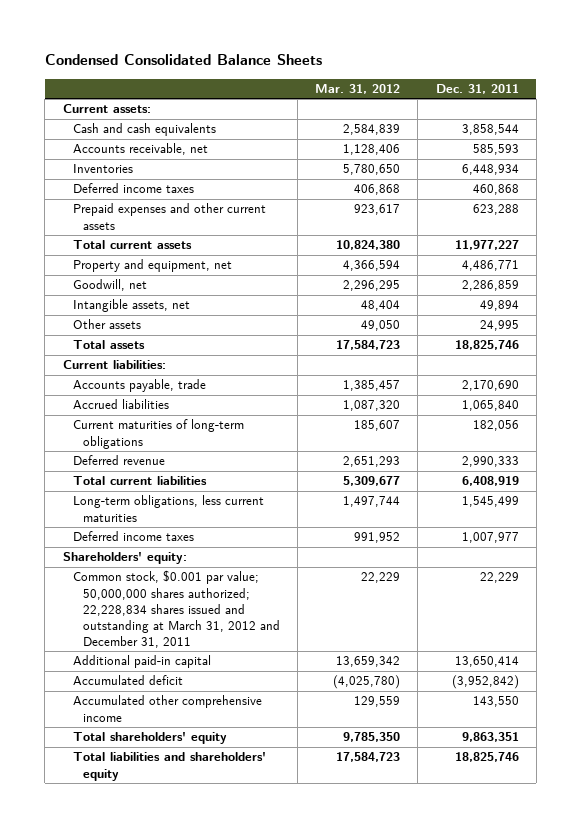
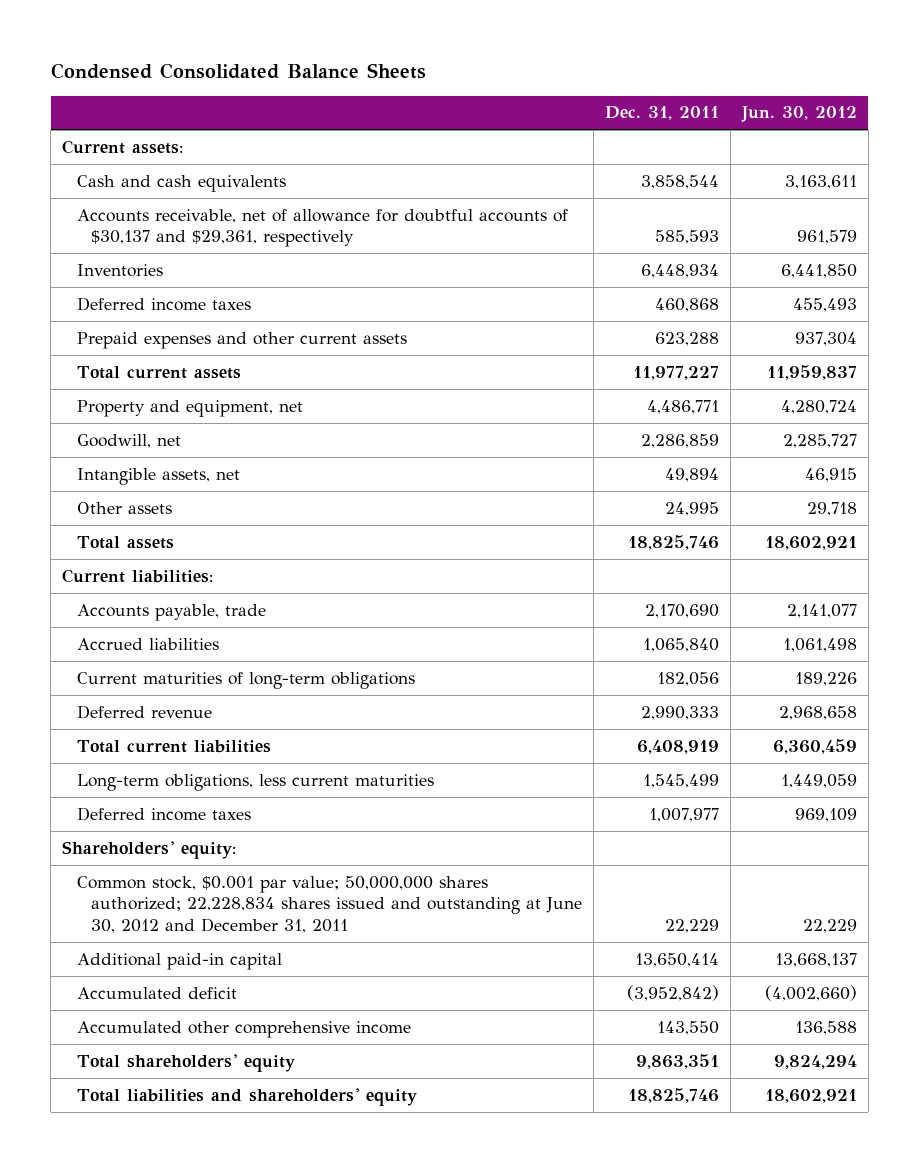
[315,83,401,94] Mar. 31, 2012 -> none
none -> [740,106,857,123] Jun. 30, 2012
[72,143,208,156] Accounts receivable, net -> [76,208,568,248] Accounts receivable, net of allowance for doubtful accounts of $30,137 and $29,361, respectively
[72,570,280,649] Common stock, $0.001 par value; 50,000,000 shares authorized; 22,228,834 shares issued and outstanding at March 31, 2012 and December 31, 2011 -> [76,875,583,933] Common stock, $0.001 par value; 50,000,000 shares authorized; 22,228,834 shares issued and outstanding at June 30, 2012 and December 31, 2011

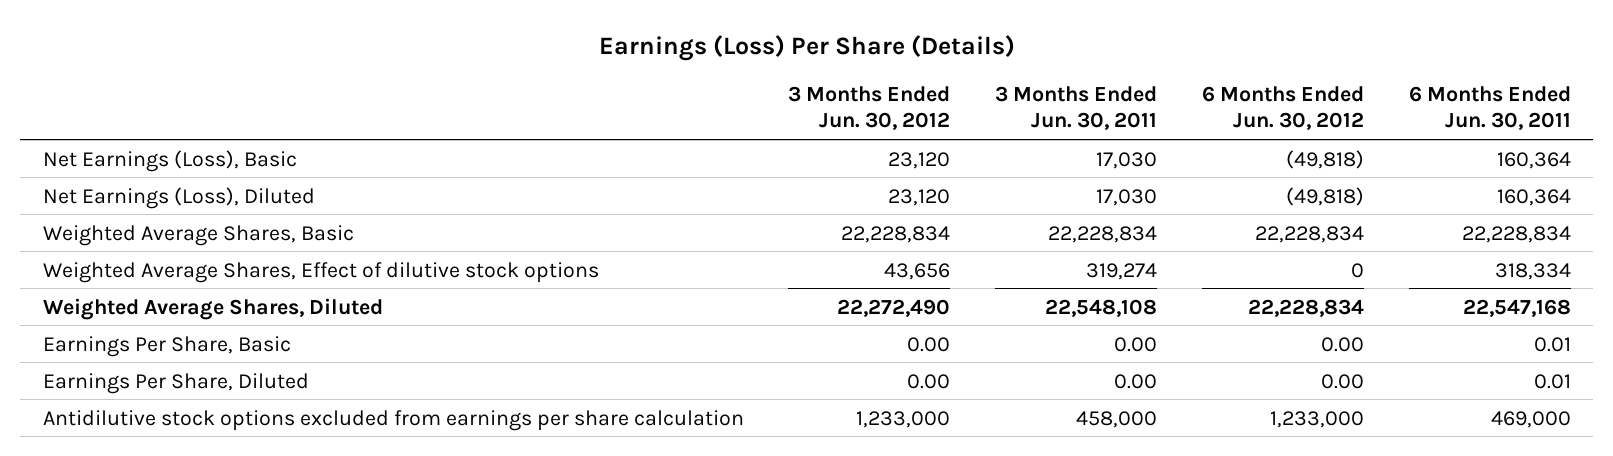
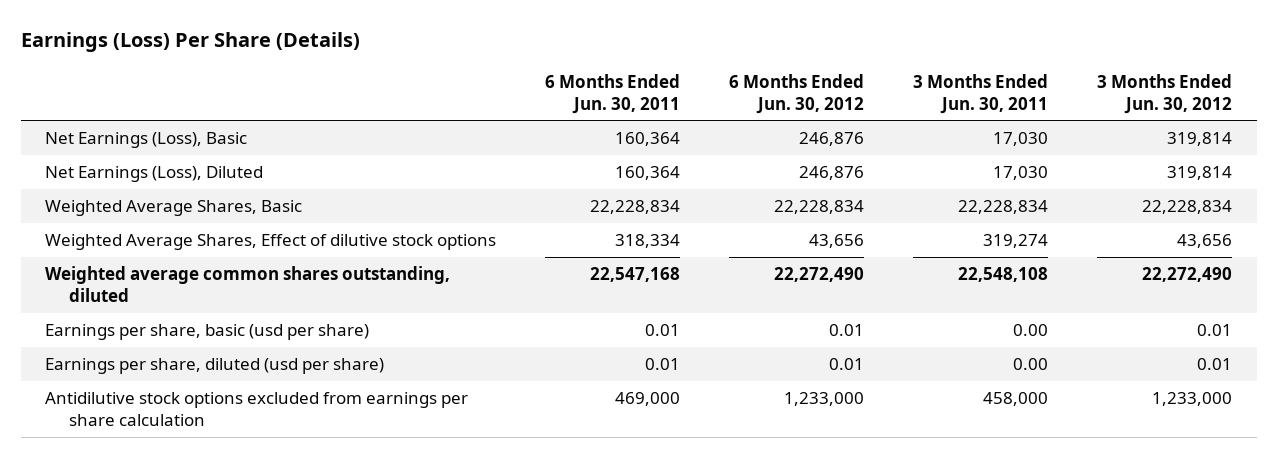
[888,151,951,169] 23,120 -> [1167,132,1233,147] 319,814
[1286,149,1365,169] (49,818) -> [799,132,865,147] 246,876
[888,188,951,206] 23,120 -> [1167,166,1233,181] 319,814
[1286,186,1365,206] (49,818) -> [799,166,865,181] 246,876
[1351,262,1365,278] 0 -> [809,234,865,249] 43,656
[42,297,383,320] Weighted Average Shares, Diluted -> [45,266,451,303] Weighted average common shares outstanding, diluted
[1248,298,1365,317] 22,228,834 -> [774,267,865,283] 22,272,490
[42,335,291,357] Earnings Per Share, Basic -> [45,324,370,341] Earnings per share, basic (usd per share)
[907,336,951,352] 0.00 -> [1197,324,1233,337] 0.01
[1321,336,1365,352] 0.00 -> [829,324,865,337] 0.01
[42,372,309,394] Earnings Per Share, Diluted -> [45,358,385,375] Earnings per share, diluted (usd per share)
[907,373,951,389] 0.00 -> [1197,358,1233,371] 0.01
[1321,373,1365,389] 0.00 -> [829,358,865,371] 0.01

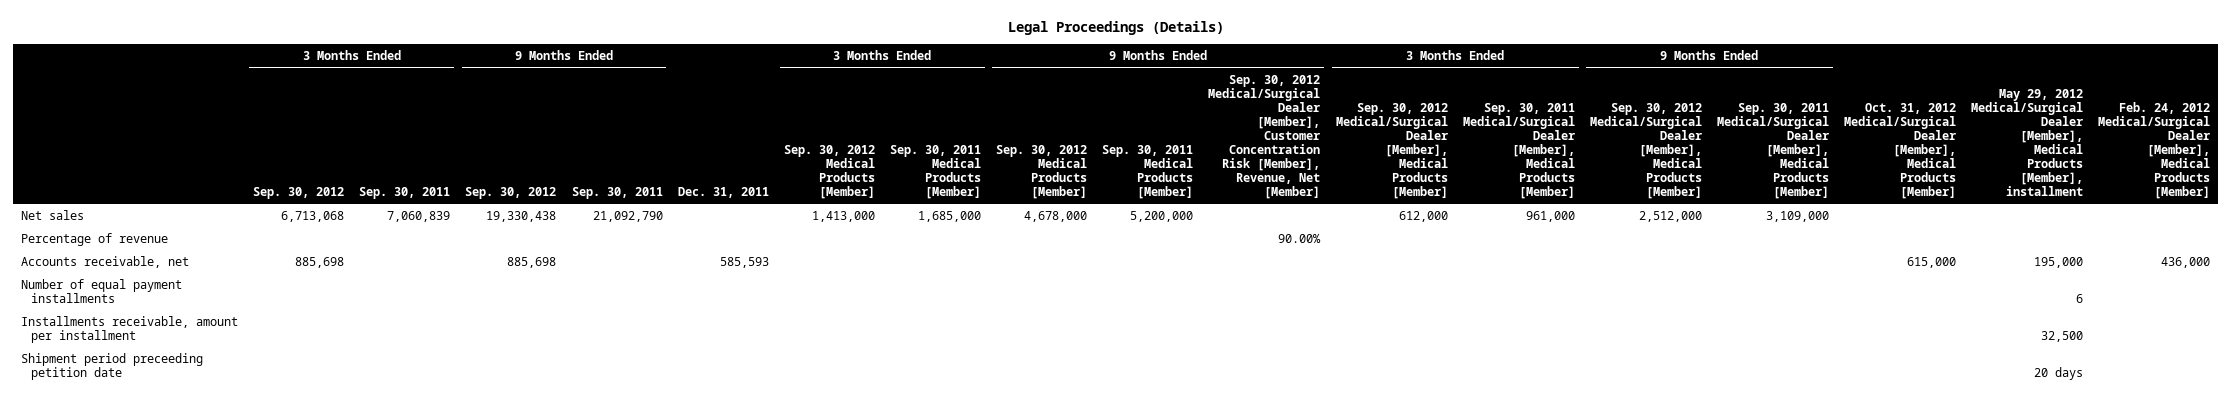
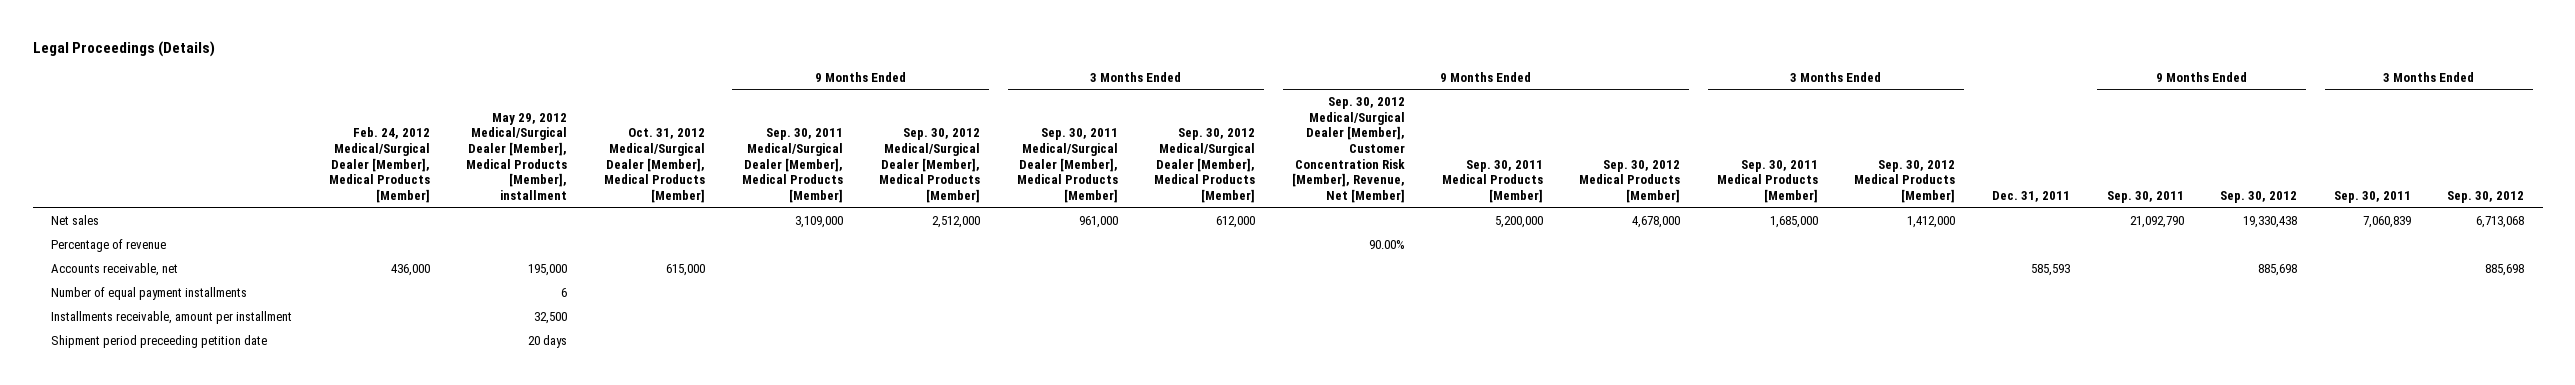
[811,211,875,223] 1,413,000 -> [1907,215,1956,228] 1,412,000

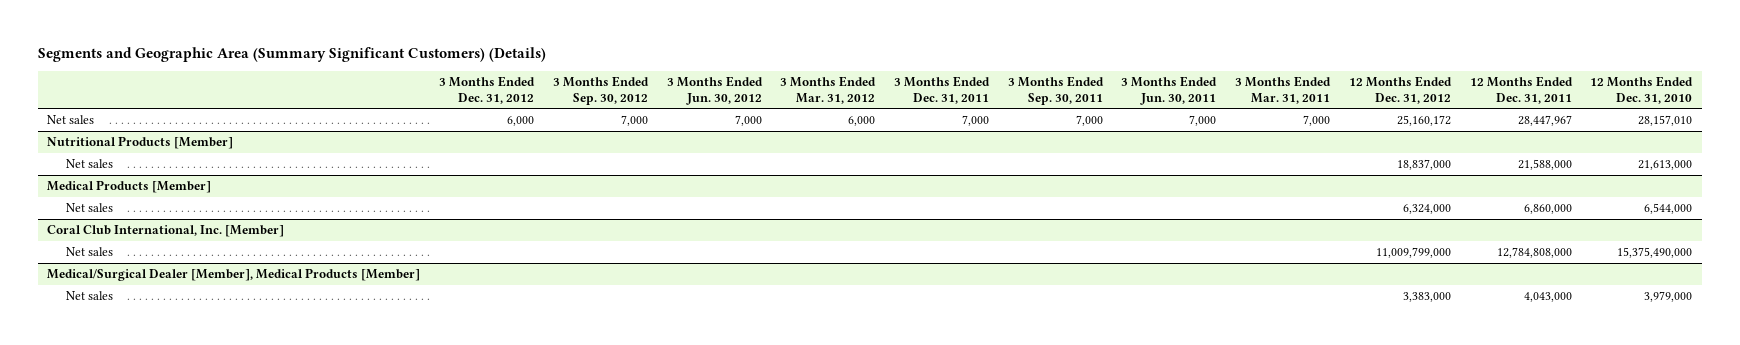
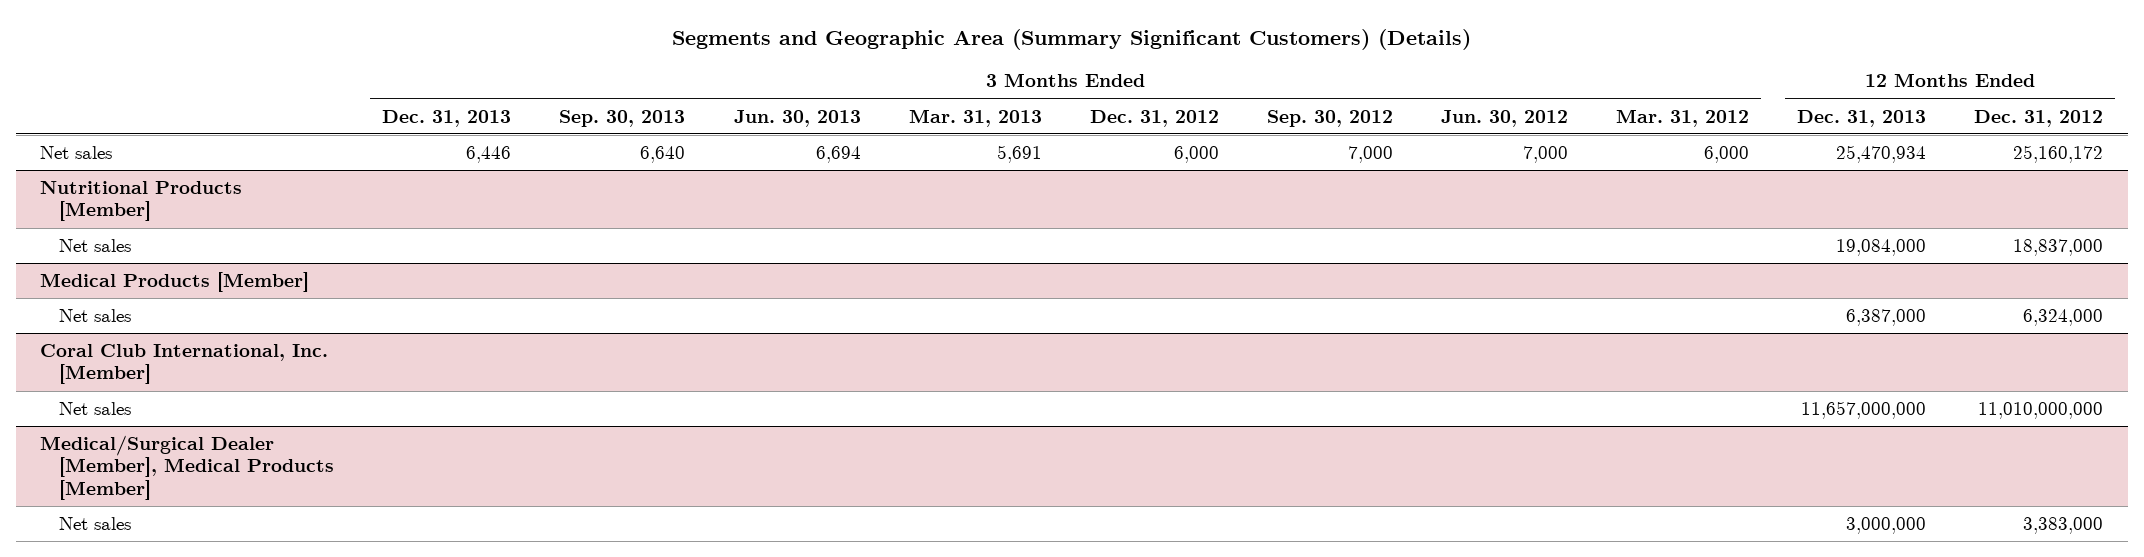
[894,76,991,104] 3 Months Ended Dec. 31, 2011 -> none
[1007,76,1104,105] 3 Months Ended Sep. 30, 2011 -> none
[1121,76,1218,105] 3 Months Ended Jun. 30, 2011 -> none
[1235,76,1332,104] 3 Months Ended Mar. 31, 2011 -> none
[1469,76,1573,104] 12 Months Ended Dec. 31, 2011 -> none
[1590,76,1694,104] 12 Months Ended Dec. 31, 2010 -> none
none -> [382,109,512,127] Dec. 31, 2013
none -> [559,109,686,127] Sep. 30, 2013
none -> [733,109,861,127] Jun. 30, 2013
none -> [908,108,1042,127] Mar. 31, 2013
none -> [1797,109,1927,127] Dec. 31, 2013
[1375,247,1451,259] 11,009,799,000 -> [1978,402,2104,420] 11,010,000,000

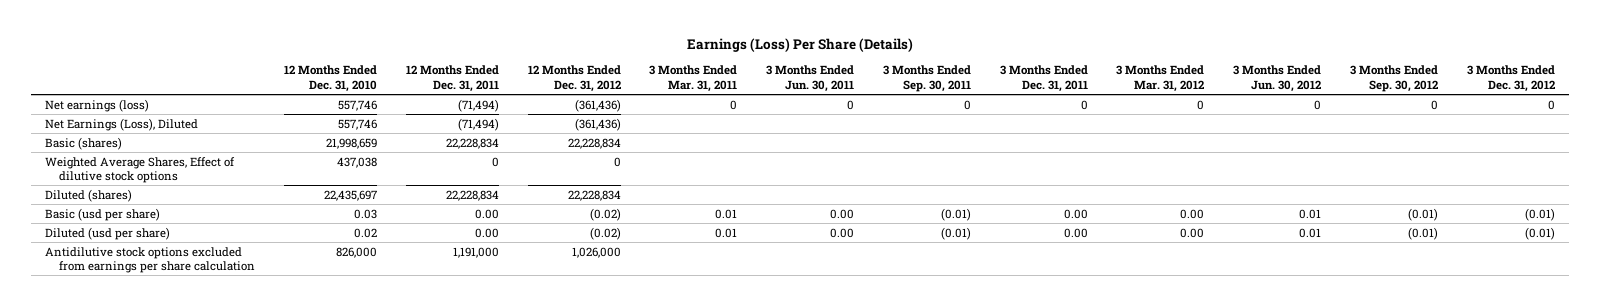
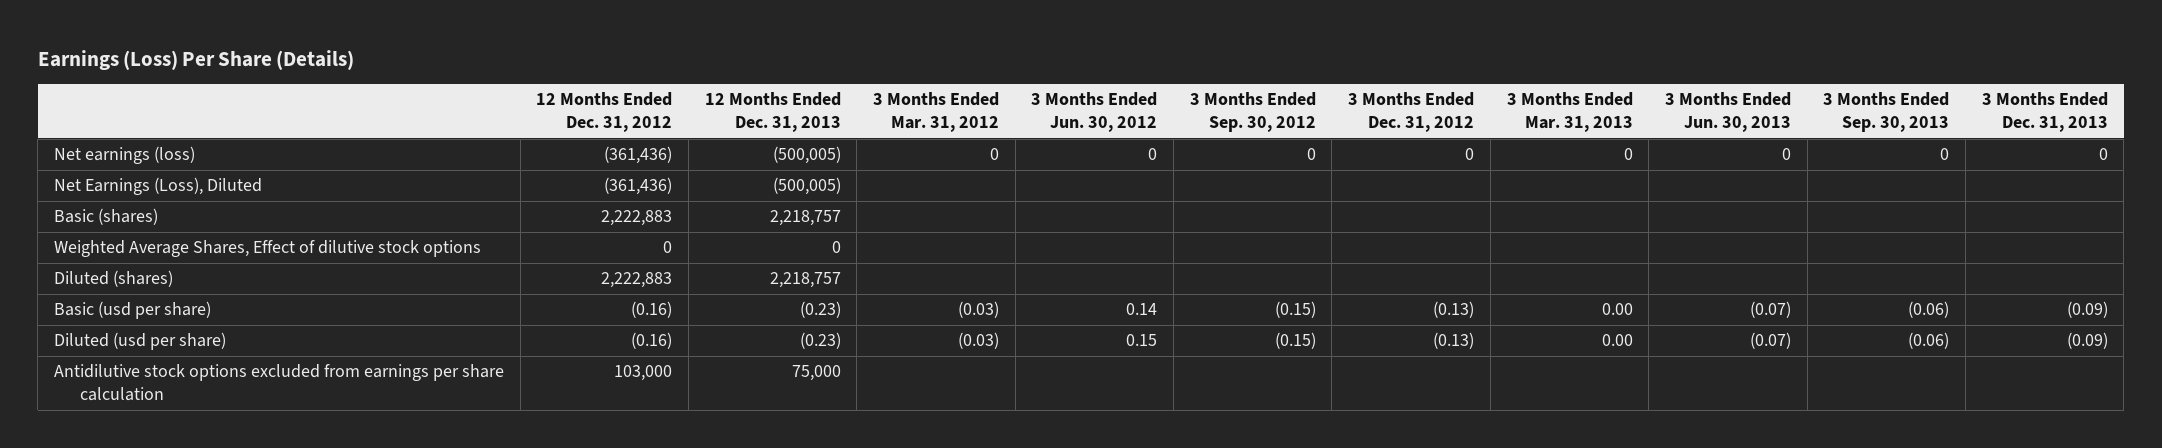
[284,65,378,92] 12 Months Ended Dec. 31, 2010 -> none
[405,65,499,92] 12 Months Ended Dec. 31, 2011 -> none
[649,65,738,92] 3 Months Ended Mar. 31, 2011 -> none
[766,65,855,92] 3 Months Ended Jun. 30, 2011 -> none
[882,65,971,92] 3 Months Ended Sep. 30, 2011 -> none
[999,65,1088,92] 3 Months Ended Dec. 31, 2011 -> none
none -> [704,92,841,133] 12 Months Ended Dec. 31, 2013
none -> [1506,92,1633,133] 3 Months Ended Mar. 31, 2013
none -> [1664,92,1791,133] 3 Months Ended Jun. 30, 2013
none -> [1823,92,1950,133] 3 Months Ended Sep. 30, 2013
none -> [1981,92,2108,133] 3 Months Ended Dec. 31, 2013
[567,137,621,149] 22,228,834 -> [601,210,673,227] 2,222,883
[567,189,621,201] 22,228,834 -> [601,272,673,289] 2,222,883
[589,207,621,221] (0.02) -> [631,301,673,319] (0.16)
[1180,208,1205,219] 0.00 -> [958,301,1000,319] (0.03)
[1299,208,1322,219] 0.01 -> [1126,303,1158,316] 0.14
[1408,207,1439,221] (0.01) -> [1274,301,1316,319] (0.15)
[1524,207,1555,221] (0.01) -> [1433,301,1475,319] (0.13)
[589,226,621,240] (0.02) -> [631,332,673,350] (0.16)
[1180,227,1205,238] 0.00 -> [958,332,1000,350] (0.03)
[1299,227,1322,238] 0.01 -> [1126,334,1158,347] 0.15
[1408,226,1439,240] (0.01) -> [1274,332,1316,350] (0.15)
[1524,226,1555,240] (0.01) -> [1433,332,1475,350] (0.13)
[571,246,621,258] 1,026,000 -> [614,365,673,382] 103,000

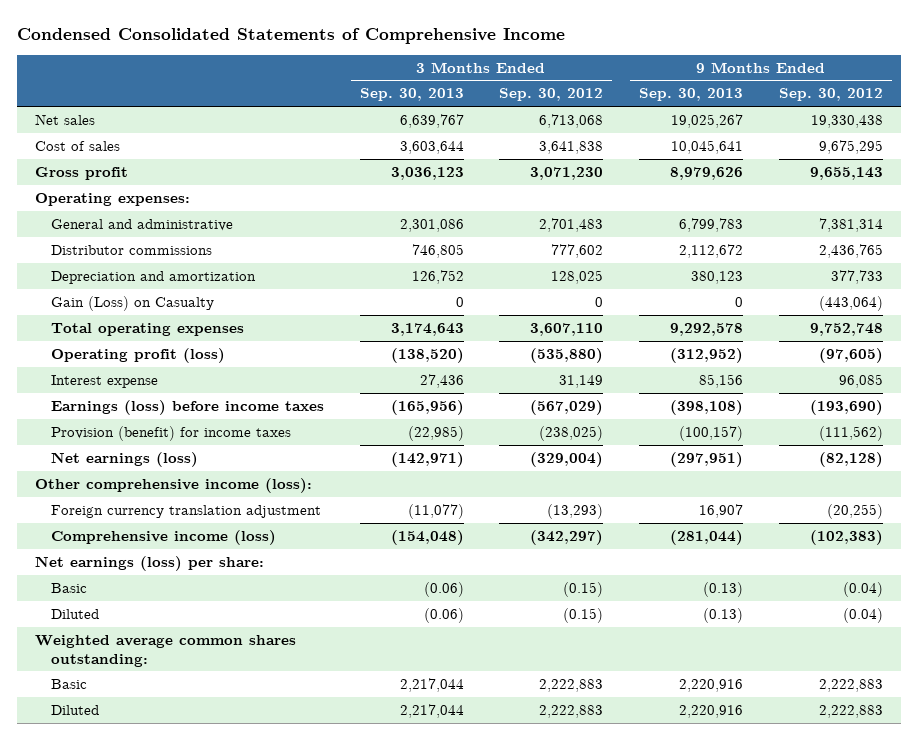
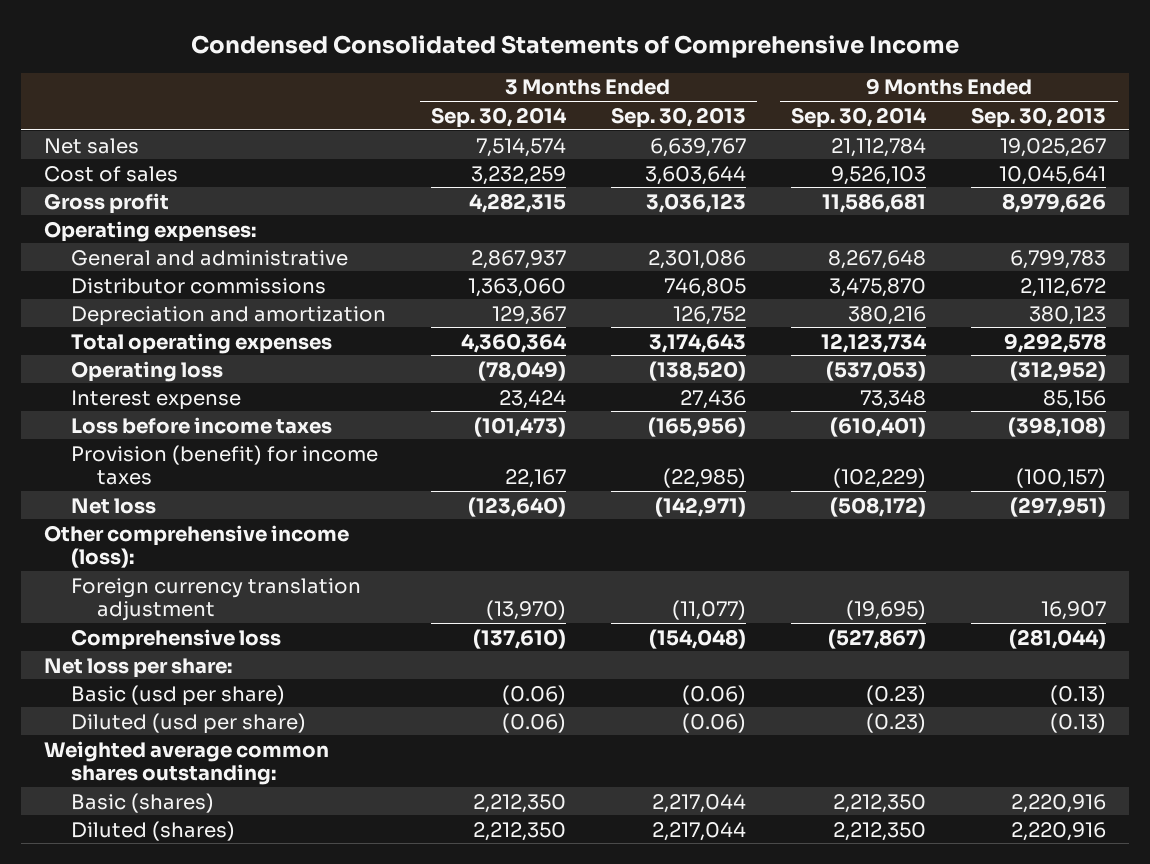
[499,88,604,102] Sep. 30, 2012 -> none
[778,88,883,102] Sep. 30, 2012 -> none
none -> [430,106,567,128] Sep. 30, 2014
none -> [791,106,928,128] Sep. 30, 2014
[50,295,214,311] Gain (Loss) on Casualty -> none
[50,347,225,363] Operating profit (loss) -> [70,360,223,382] Operating loss
[50,399,324,415] Earnings (loss) before income taxes -> [70,416,332,434] Loss before income taxes
[50,451,198,467] Net earnings (loss) -> [70,497,156,514] Net loss
[50,529,276,545] Comprehensive income (loss) -> [70,628,281,650] Comprehensive loss
[35,555,265,571] Net earnings (loss) per share: -> [44,657,233,678] Net loss per share:
[50,582,87,593] Basic -> [70,684,285,706] Basic (usd per share)
[50,608,99,619] Diluted -> [70,712,306,734] Diluted (usd per share)
[50,678,87,689] Basic -> [70,792,214,813] Basic (shares)
[50,704,99,715] Diluted -> [70,820,235,841] Diluted (shares)

